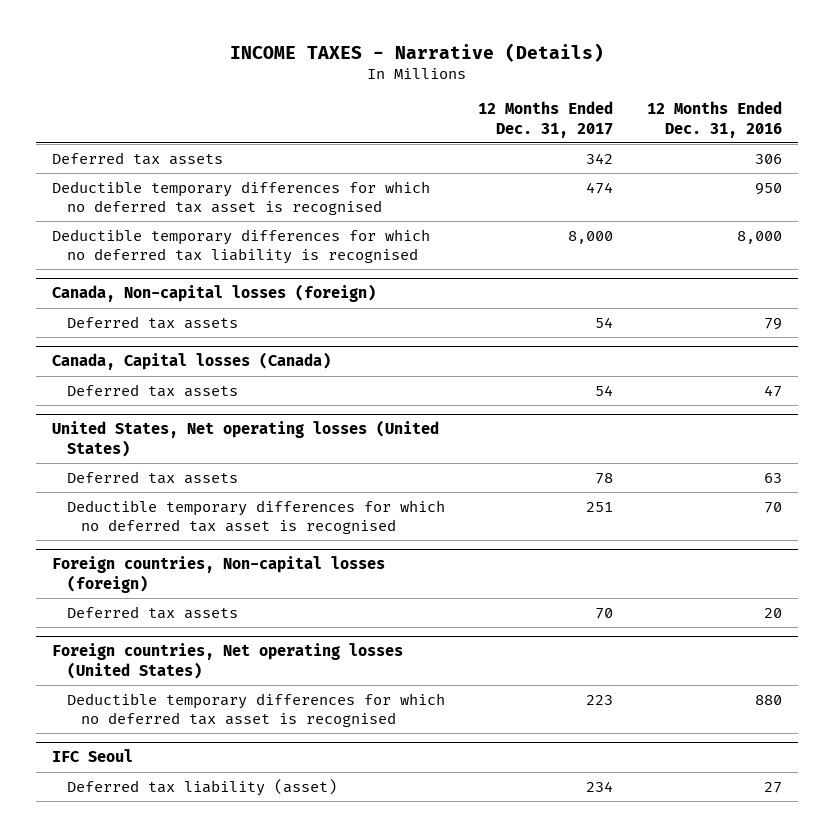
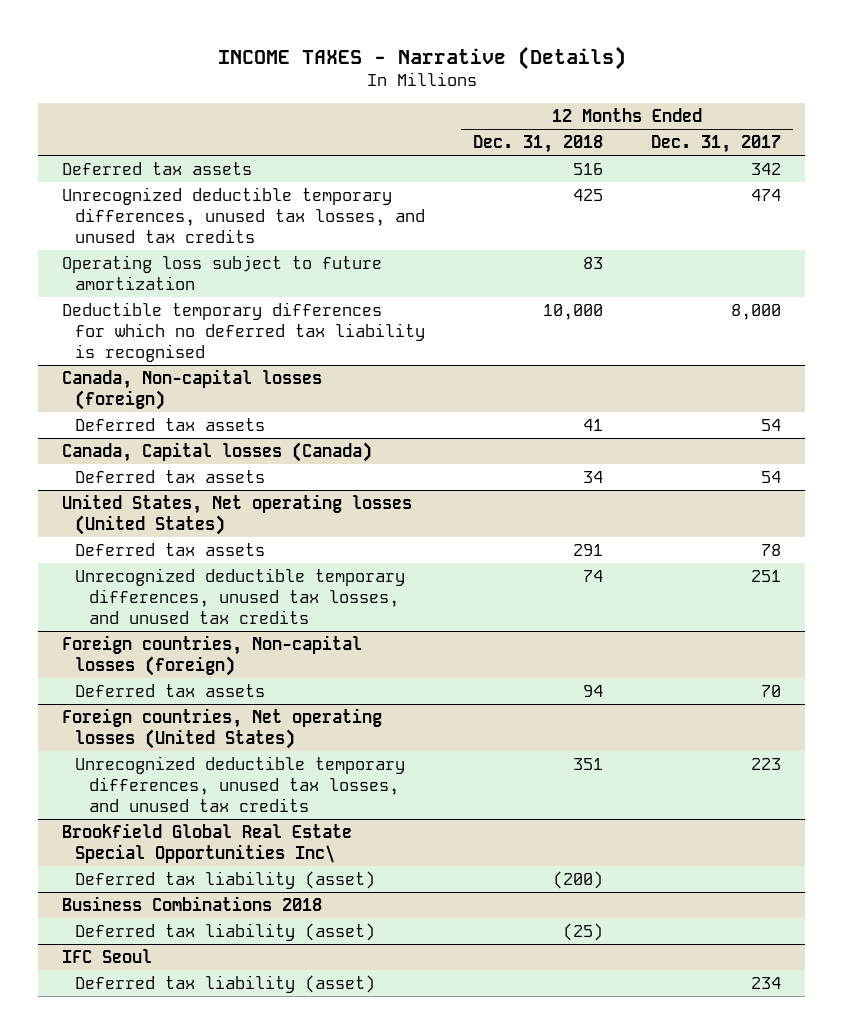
[646,101,782,138] 12 Months Ended Dec. 31, 2016 -> none
none -> [473,135,604,154] Dec. 31, 2018
[52,180,431,216] Deductible temporary differences for which no deferred tax asset is recognised -> [61,186,426,244] Unrecognized deductible temporary differences, unused tax losses, and unused tax credits
none -> [61,254,382,291] Operating loss subject to future amortization
[66,499,445,535] Deductible temporary differences for which no deferred tax asset is recognised -> [75,567,406,625] Unrecognized deductible temporary differences, unused tax losses, and unused tax credits
[66,692,445,728] Deductible temporary differences for which no deferred tax asset is recognised -> [75,755,406,813] Unrecognized deductible temporary differences, unused tax losses, and unused tax credits
none -> [61,822,352,864] Brookfield Global Real Estate Special Opportunities Inc\
none -> [75,870,376,889] Deferred tax liability (asset)
none -> [61,895,322,911] Business Combinations 2018
none -> [75,922,376,941] Deferred tax liability (asset)

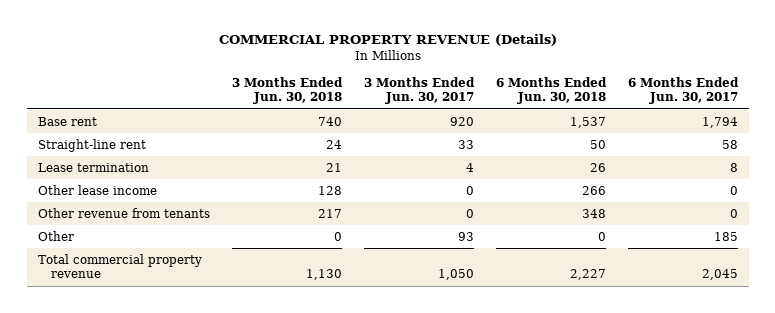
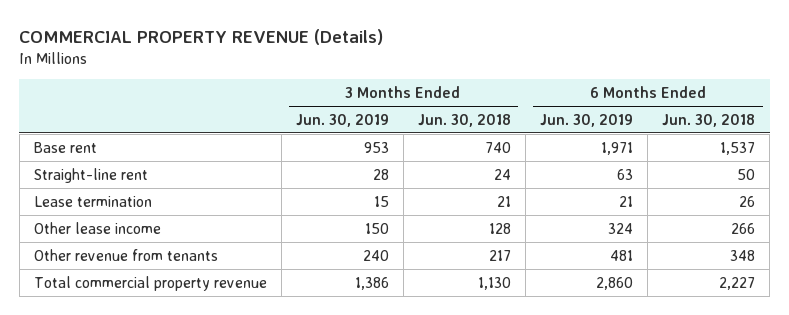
[363,76,475,105] 3 Months Ended Jun. 30, 2017 -> none
[627,76,739,105] 6 Months Ended Jun. 30, 2017 -> none
none -> [295,113,389,127] Jun. 30, 2019
none -> [540,113,634,127] Jun. 30, 2019
[37,230,74,241] Other -> none

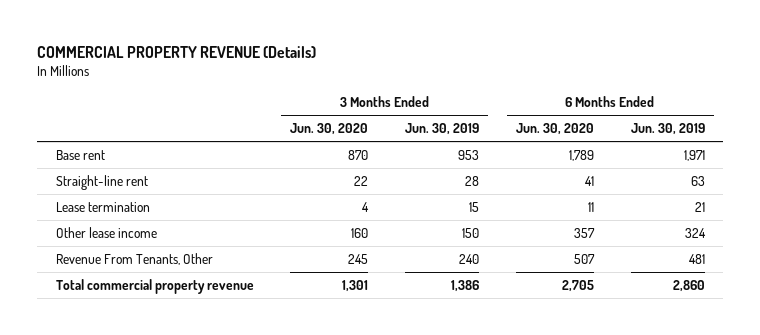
[417,113,511,127] Jun. 30, 2018 -> none
[662,113,756,127] Jun. 30, 2018 -> none
none -> [290,123,369,136] Jun. 30, 2020
none -> [515,123,594,136] Jun. 30, 2020
[33,248,218,261] Other revenue from tenants -> [55,252,213,265] Revenue From Tenants, Other

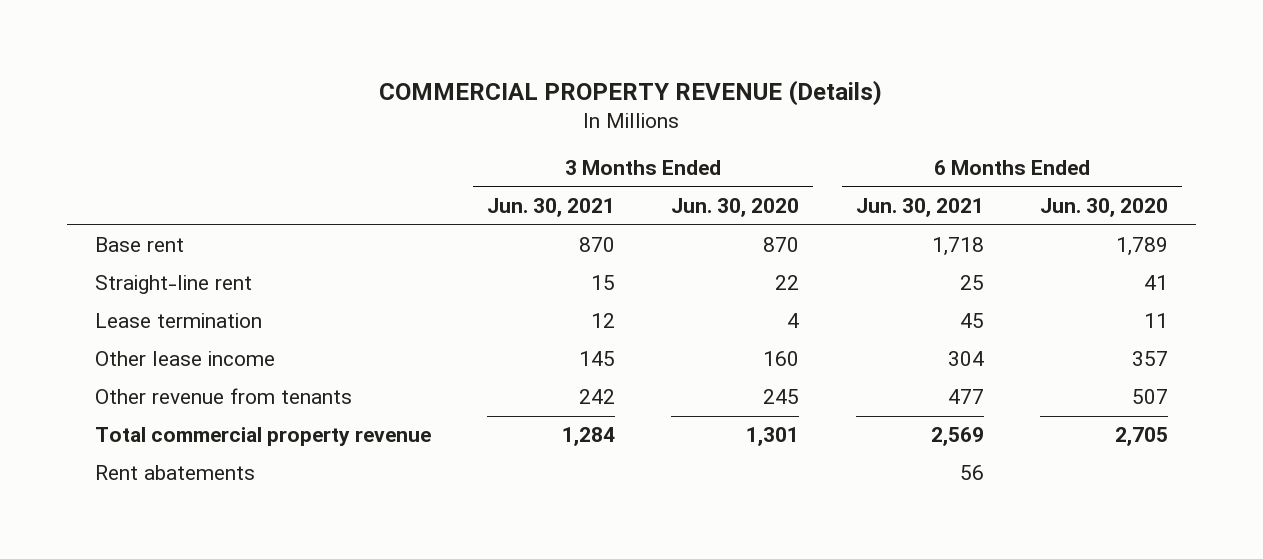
[405,123,480,136] Jun. 30, 2019 -> none
[630,123,705,136] Jun. 30, 2019 -> none
none -> [487,198,616,218] Jun. 30, 2021
none -> [855,198,984,218] Jun. 30, 2021
[55,252,213,265] Revenue From Tenants, Other -> [95,388,353,405] Other revenue from tenants
none -> [95,465,256,481] Rent abatements

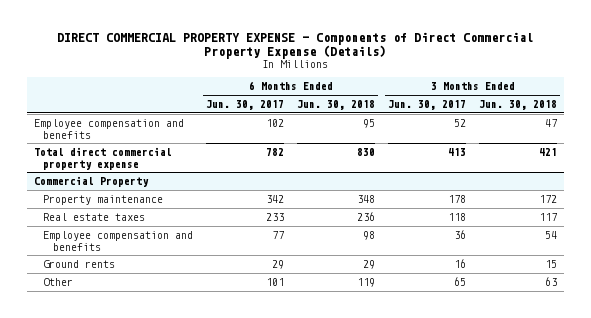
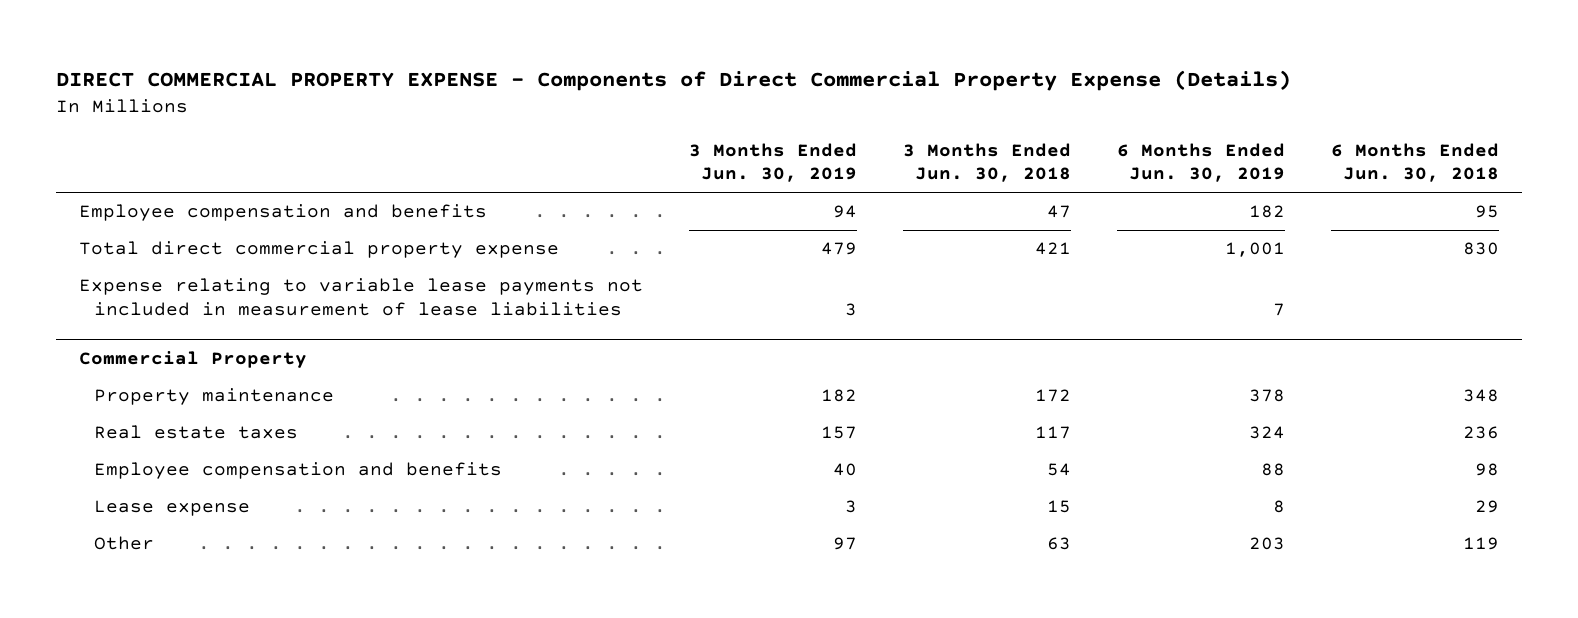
[206,100,285,111] Jun. 30, 2017 -> none
[388,100,467,111] Jun. 30, 2017 -> none
none -> [689,143,858,183] 3 Months Ended Jun. 30, 2019
none -> [1116,143,1285,183] 6 Months Ended Jun. 30, 2019
none -> [79,278,644,316] Expense relating to variable lease payments not included in measurement of lease liabilities
[43,260,116,269] Ground rents -> [94,500,251,517] Lease expense

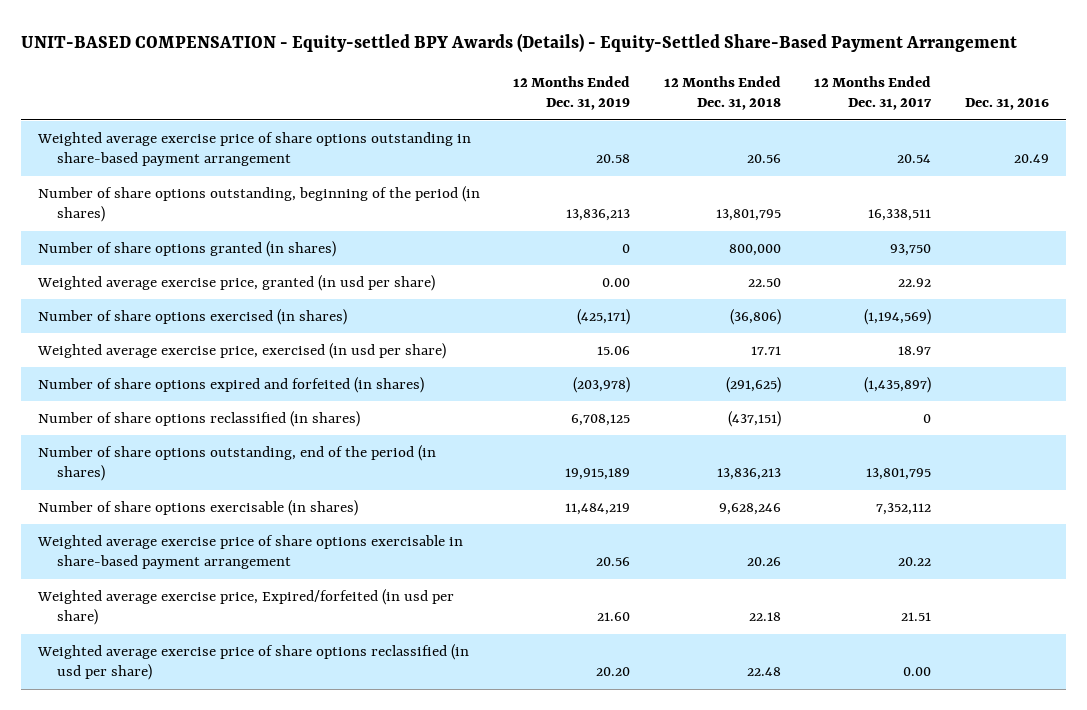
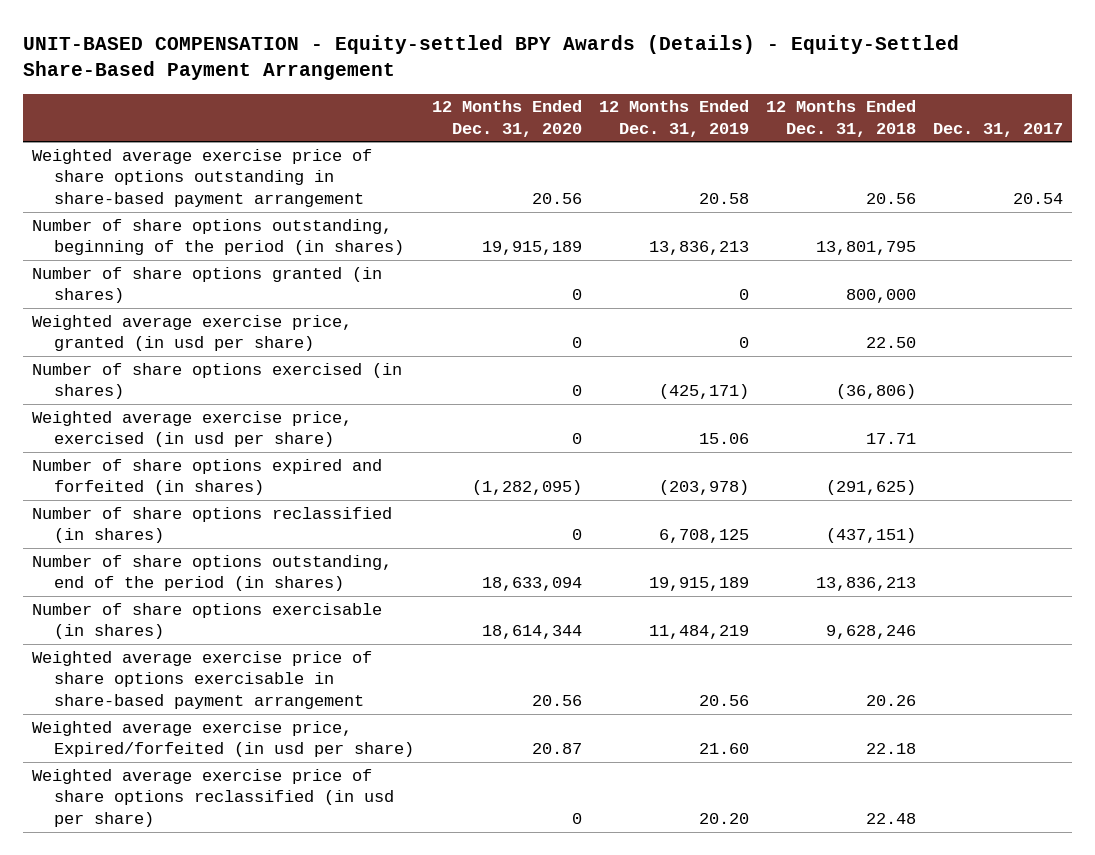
[814,75,933,111] 12 Months Ended Dec. 31, 2017 -> none
[964,98,1049,111] Dec. 31, 2016 -> none
none -> [431,100,582,138] 12 Months Ended Dec. 31, 2020
none -> [933,123,1064,138] Dec. 31, 2017
[602,278,631,288] 0.00 -> [738,337,749,349] 0

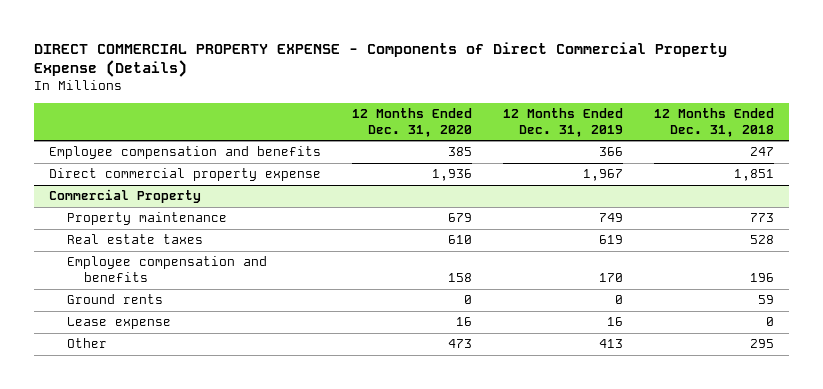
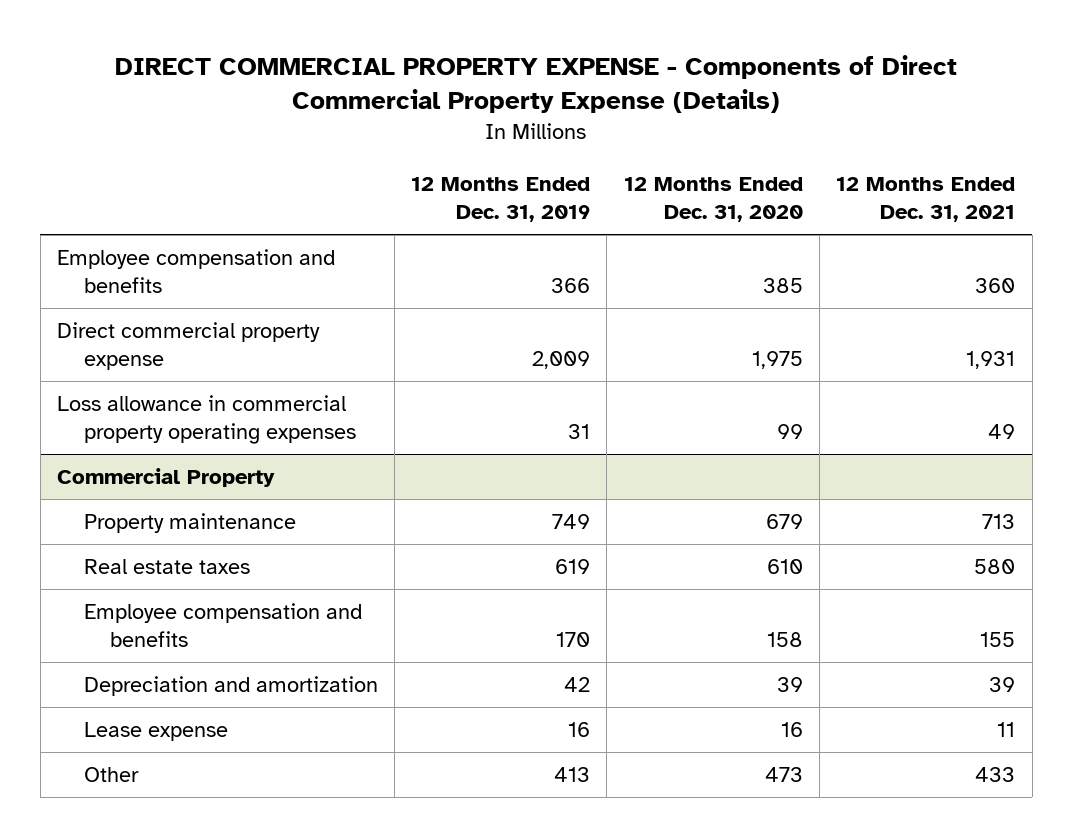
[653,107,774,137] 12 Months Ended Dec. 31, 2018 -> none
none -> [836,176,1016,222] 12 Months Ended Dec. 31, 2021
[432,169,473,182] 1,936 -> [751,351,803,370] 1,975
[583,169,624,182] 1,967 -> [532,351,591,370] 2,009
none -> [57,395,356,445] Loss allowance in commercial property operating expenses
[66,294,163,305] Ground rents -> none
none -> [83,676,378,697] Depreciation and amortization

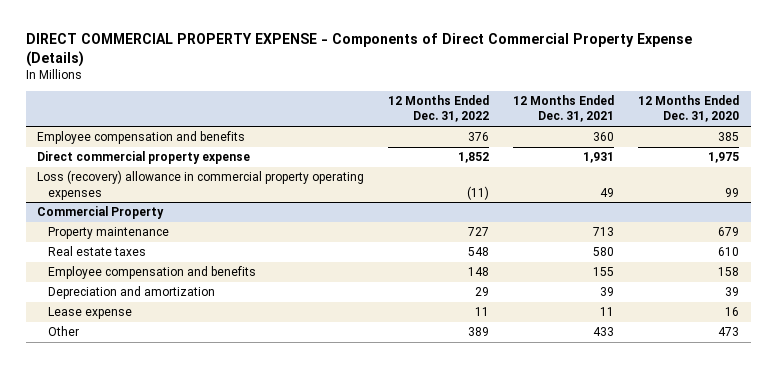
[411,176,591,222] 12 Months Ended Dec. 31, 2019 -> none
none -> [388,95,490,123] 12 Months Ended Dec. 31, 2022
[57,395,356,445] Loss allowance in commercial property operating expenses -> [37,170,365,200] Loss (recovery) allowance in commercial property operating expenses

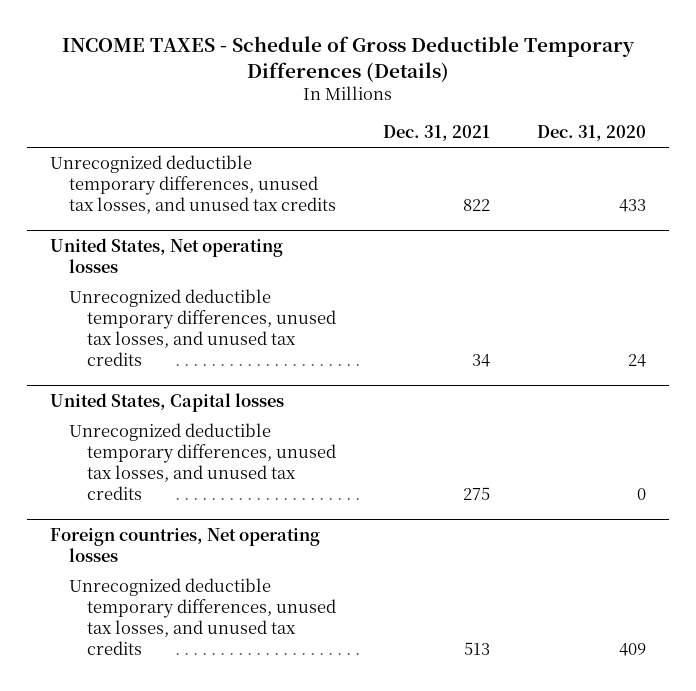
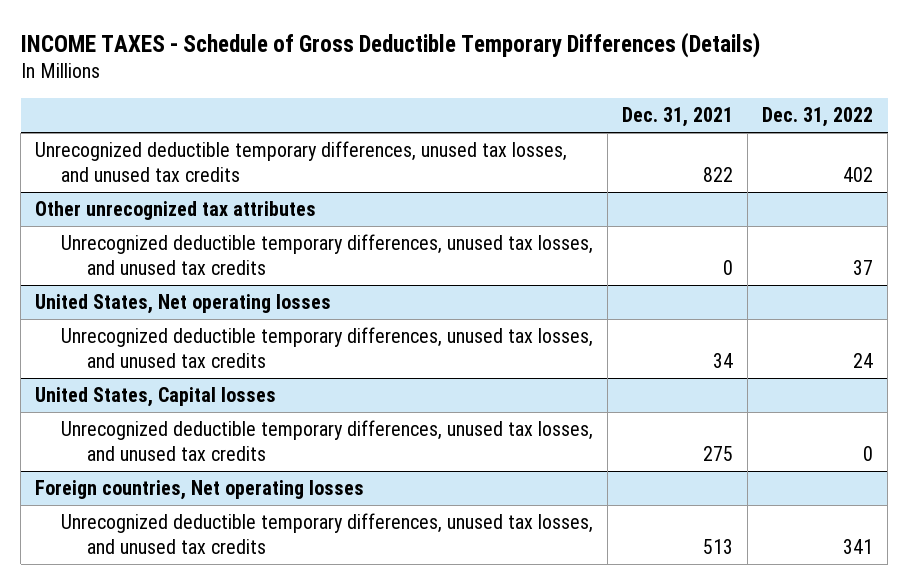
[536,125,646,142] Dec. 31, 2020 -> none
none -> [762,107,874,128] Dec. 31, 2022
none -> [35,201,317,221] Other unrecognized tax attributes
none -> [61,234,594,276] Unrecognized deductible temporary differences, unused tax losses, and unused tax credits

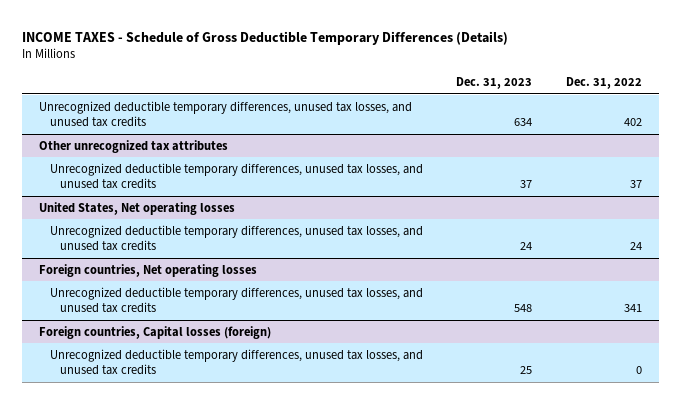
[622,107,734,128] Dec. 31, 2021 -> none
none -> [456,77,533,90] Dec. 31, 2023
[35,387,277,408] United States, Capital losses -> none
[61,420,594,462] Unrecognized deductible temporary differences, unused tax losses, and unused tax credits -> none
none -> [39,325,272,339] Foreign countries, Capital losses (foreign)
none -> [49,348,423,376] Unrecognized deductible temporary differences, unused tax losses, and unused tax credits

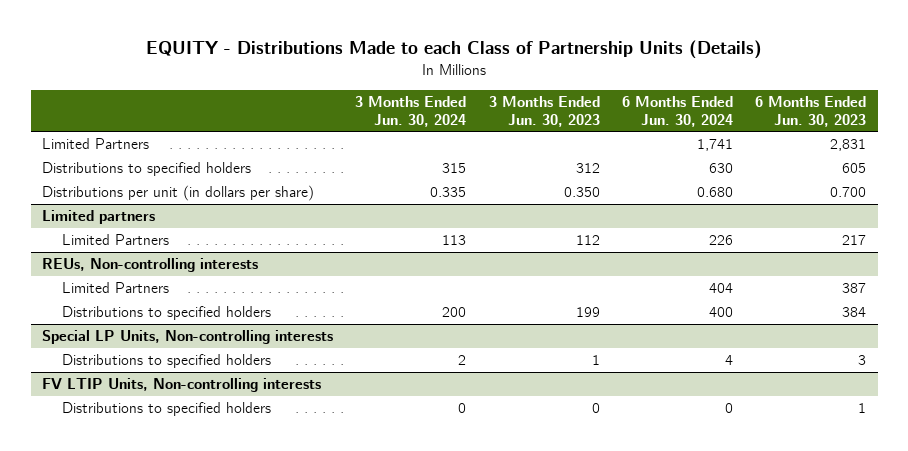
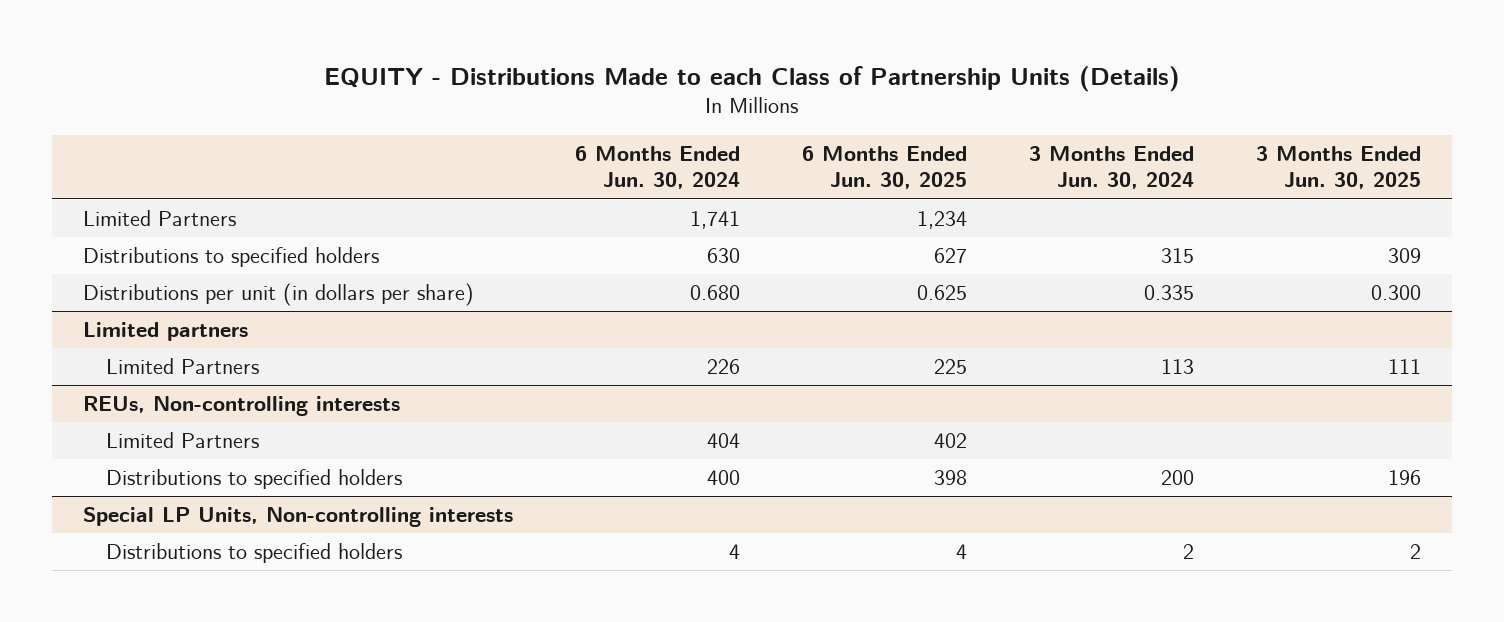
[488,95,600,127] 3 Months Ended Jun. 30, 2023 -> none
[755,95,867,127] 6 Months Ended Jun. 30, 2023 -> none
none -> [801,145,967,190] 6 Months Ended Jun. 30, 2025
none -> [1255,145,1421,190] 3 Months Ended Jun. 30, 2025
[41,378,321,393] FV LTIP Units, Non-controlling interests -> none
[62,402,272,417] Distributions to specified holders -> none

